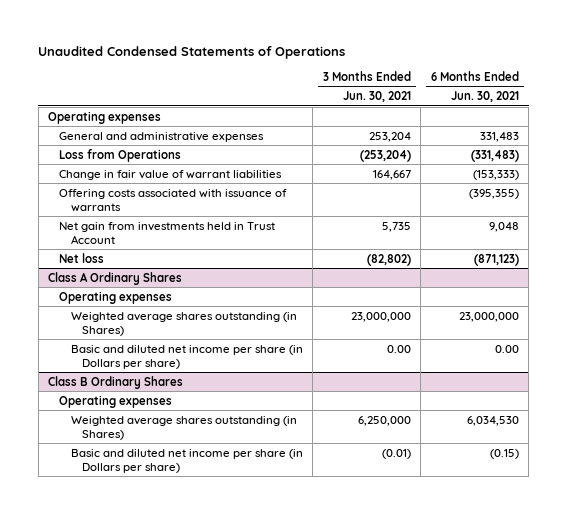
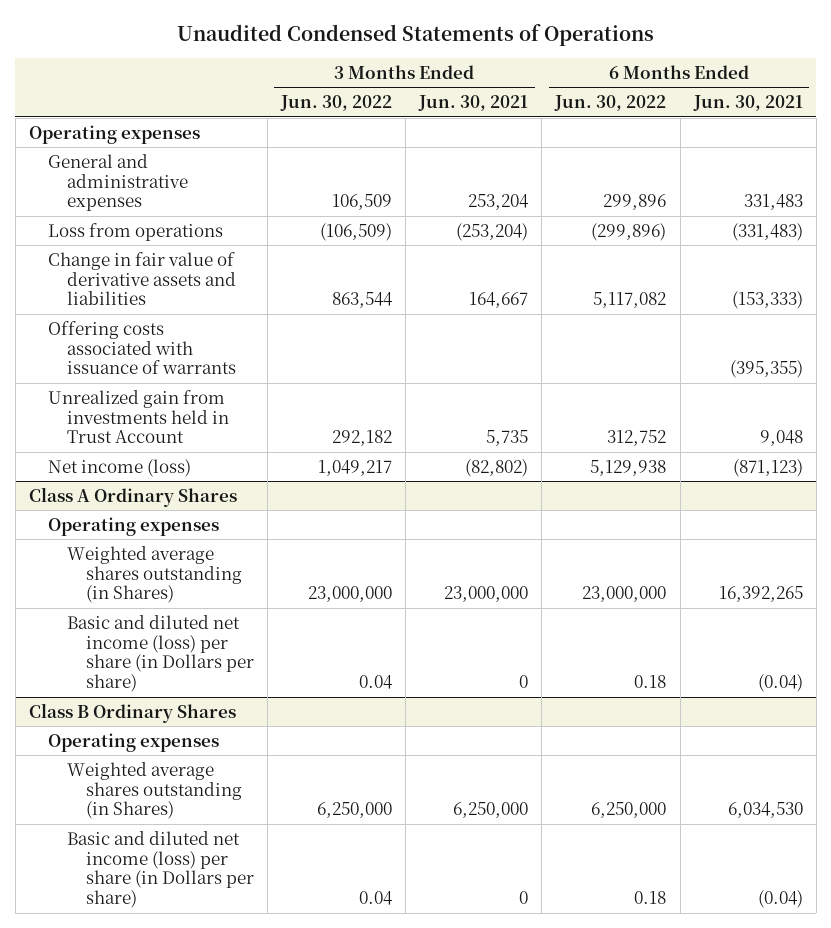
none -> [279,95,392,112] Jun. 30, 2022
none -> [554,95,667,112] Jun. 30, 2022
[59,148,182,162] Loss from Operations -> [47,222,223,241] Loss from operations
[59,169,283,180] Change in fair value of warrant liabilities -> [47,251,236,306] Change in fair value of derivative assets and liabilities
[59,221,276,244] Net gain from investments held in Trust Account -> [47,389,229,444] Unrealized gain from investments held in Trust Account
[59,252,105,263] Net loss -> [47,458,191,477] Net income (loss)
[458,311,519,322] 23,000,000 -> [718,586,803,603] 16,392,265
[70,344,303,369] Basic and diluted net income per share (in Dollars per share) -> [66,614,254,693] Basic and diluted net income (loss) per share (in Dollars per share)
[386,344,411,353] 0.00 -> [519,675,529,689] 0
[494,344,519,353] 0.00 -> [757,674,803,693] (0.04)
[70,448,303,473] Basic and diluted net income per share (in Dollars per share) -> [66,830,254,909] Basic and diluted net income (loss) per share (in Dollars per share)
[381,448,411,459] (0.01) -> [519,891,529,905] 0
[489,448,519,459] (0.15) -> [757,890,803,909] (0.04)

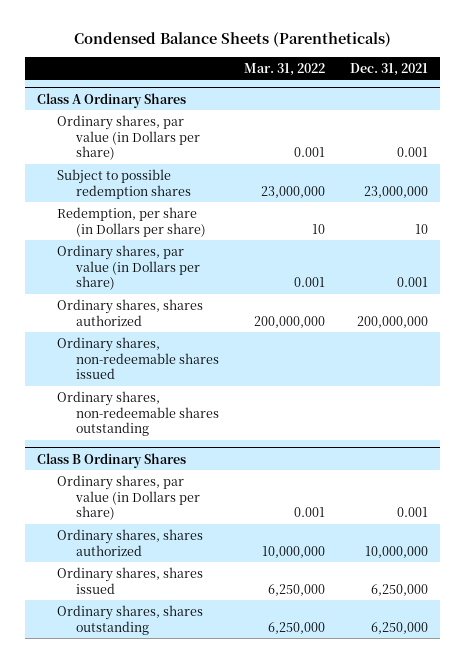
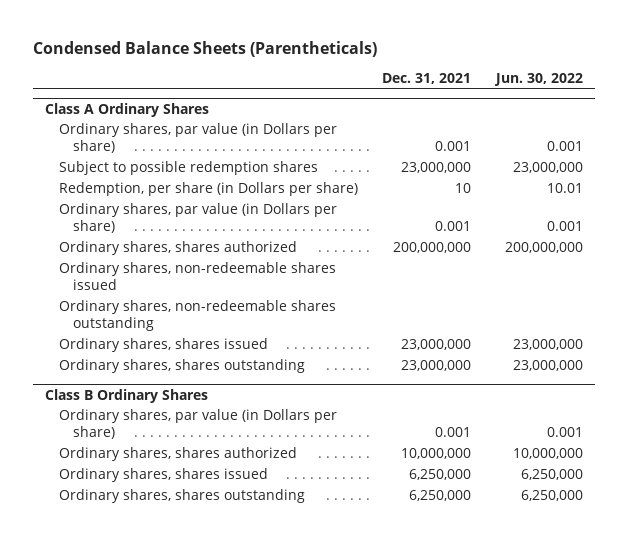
[244,62,326,76] Mar. 31, 2022 -> none
none -> [493,73,583,87] Jun. 30, 2022
none -> [59,338,269,353] Ordinary shares, shares issued
none -> [59,359,306,374] Ordinary shares, shares outstanding

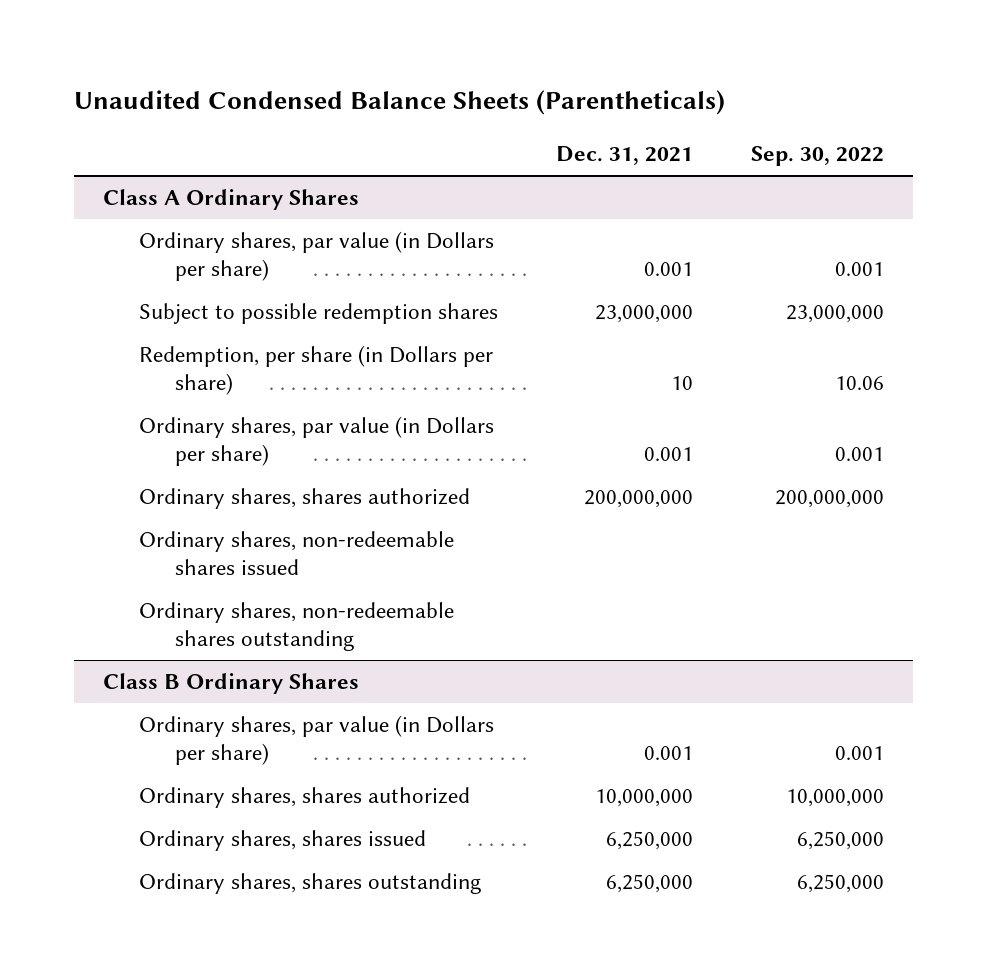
[33,41,378,58] Condensed Balance Sheets (Parentheticals) -> [73,90,725,116] Unaudited Condensed Balance Sheets (Parentheticals)
[493,73,583,87] Jun. 30, 2022 -> none
none -> [751,146,885,167] Sep. 30, 2022
[59,338,269,353] Ordinary shares, shares issued -> none
[59,359,306,374] Ordinary shares, shares outstanding -> none

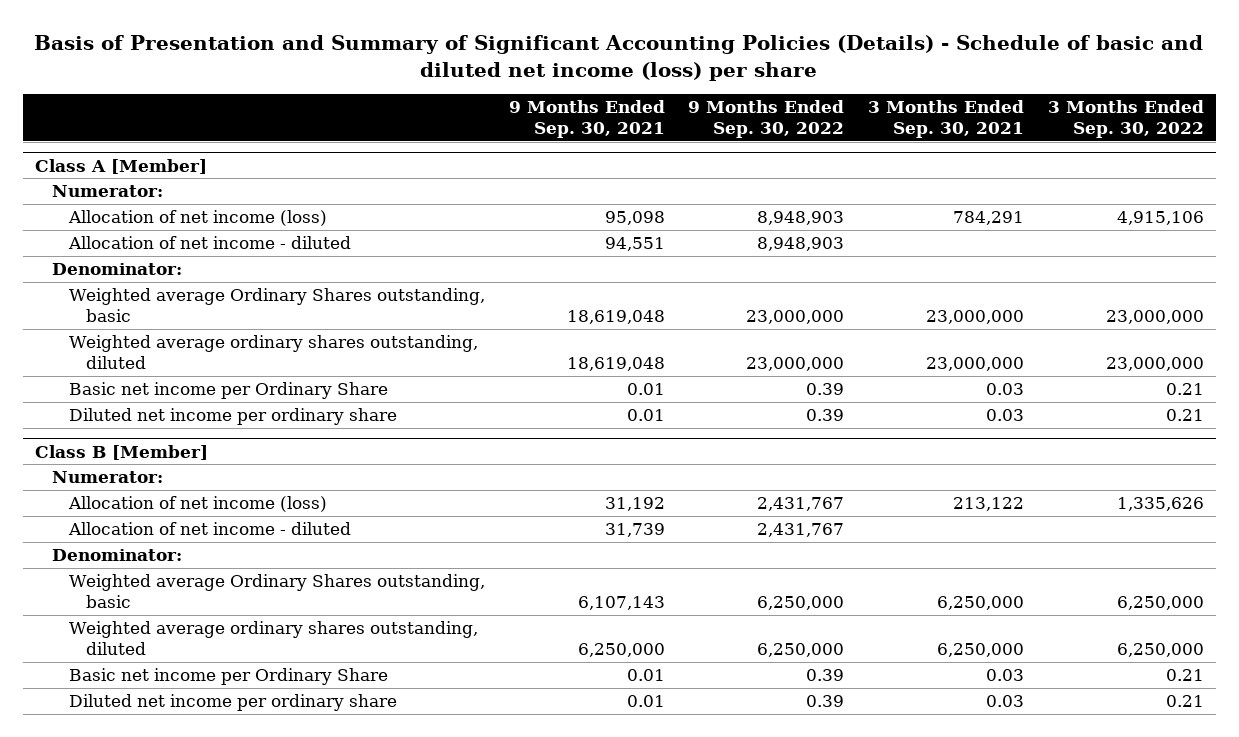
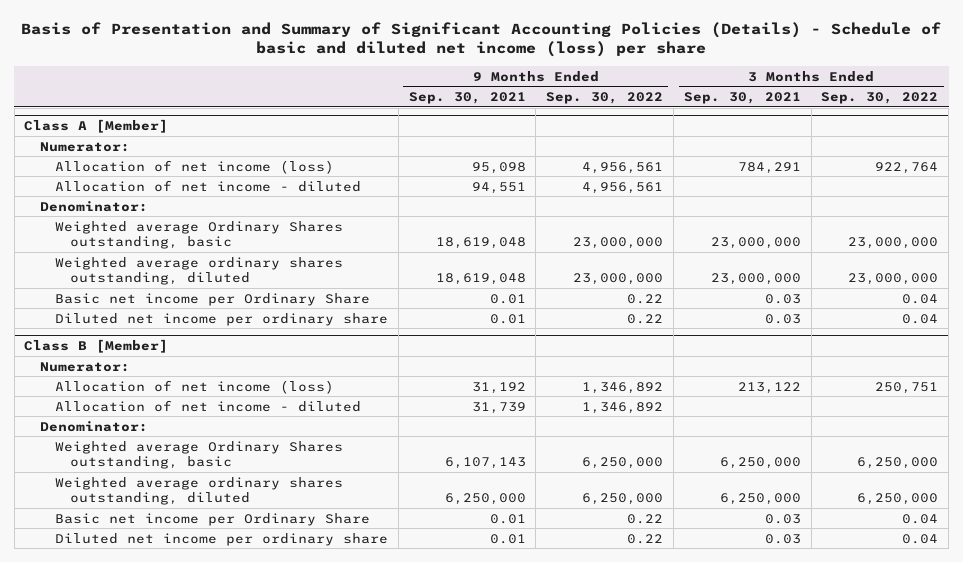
[757,211,845,226] 8,948,903 -> [582,161,664,174] 4,956,561
[1116,211,1204,226] 4,915,106 -> [875,161,939,174] 922,764
[757,237,845,252] 8,948,903 -> [582,181,664,194] 4,956,561
[806,383,845,396] 0.39 -> [627,293,664,304] 0.22
[1165,383,1204,396] 0.21 -> [902,293,939,304] 0.04
[806,409,845,422] 0.39 -> [627,313,664,324] 0.22
[1165,409,1204,422] 0.21 -> [902,313,939,324] 0.04
[757,497,845,512] 2,431,767 -> [582,381,664,394] 1,346,892
[1116,497,1204,512] 1,335,626 -> [875,381,939,394] 250,751
[757,523,845,538] 2,431,767 -> [582,401,664,414] 1,346,892
[806,669,845,682] 0.39 -> [627,513,664,524] 0.22
[1165,669,1204,682] 0.21 -> [902,513,939,524] 0.04
[806,695,845,708] 0.39 -> [627,533,664,544] 0.22
[1165,695,1204,708] 0.21 -> [902,533,939,544] 0.04

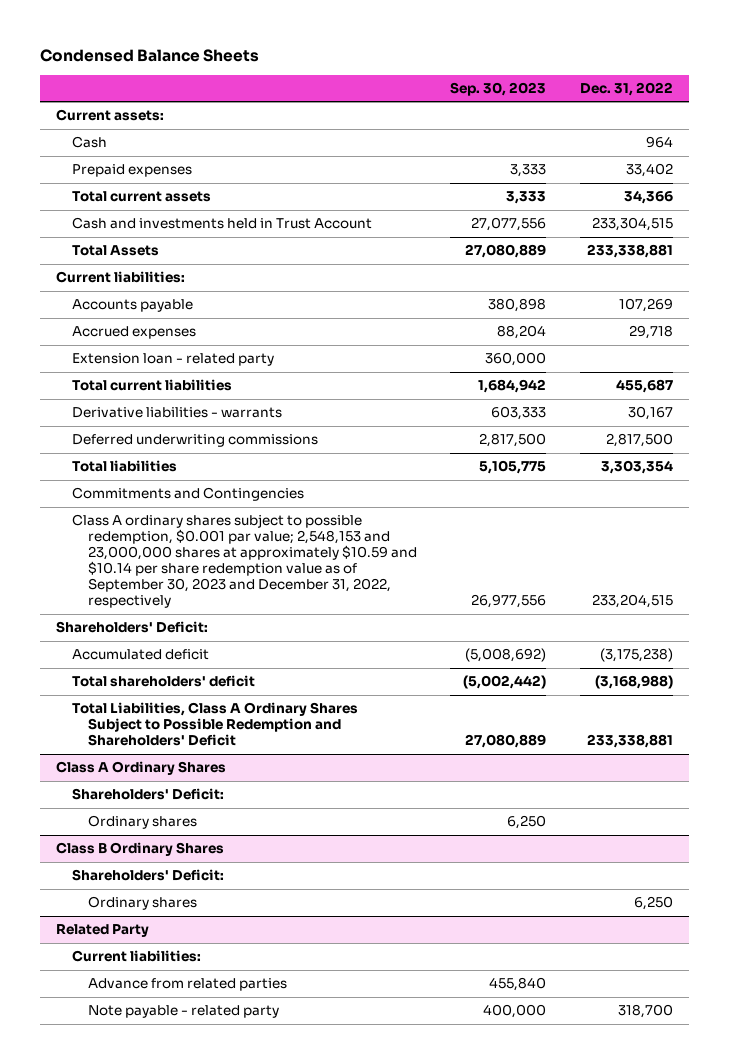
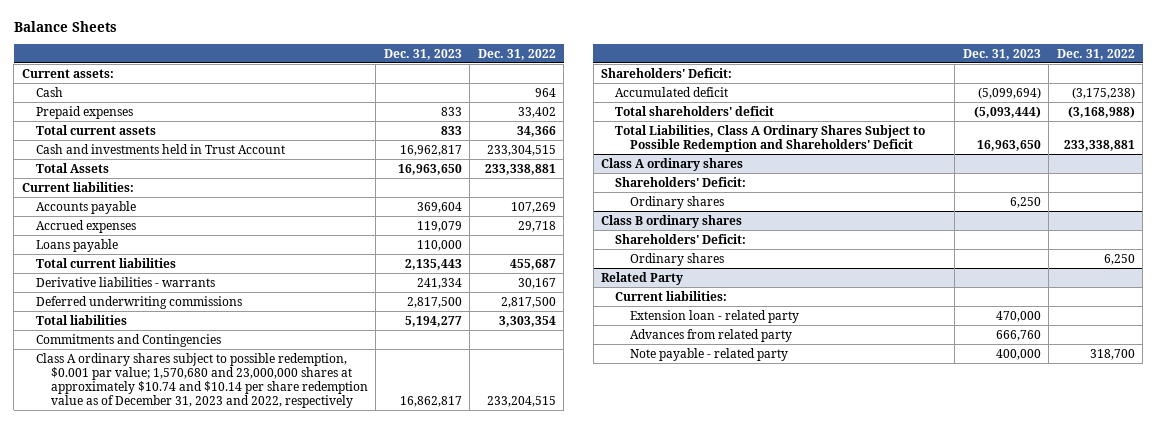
[39,49,259,63] Condensed Balance Sheets -> [13,21,117,33] Balance Sheets
[450,82,547,97] Sep. 30, 2023 -> none
none -> [383,48,462,60] Dec. 31, 2023
[72,353,275,367] Extension loan - related party -> none
none -> [36,238,119,252] Loans payable
[72,514,418,609] Class A ordinary shares subject to possible redemption, $0.001 par value; 2,548,153 and 23,000,000 shares at approximately $10.59 and $10.14 per share redemption value as of September 30, 2023 and December 31, 2022, respectively -> [36,352,368,409] Class A ordinary shares subject to possible redemption, $0.001 par value; 1,570,680 and 23,000,000 shares at approximately $10.74 and $10.14 per share redemption value as of December 31, 2023 and 2022, respectively
[56,761,227,776] Class A Ordinary Shares -> [601,157,744,171] Class A ordinary shares
[56,842,225,857] Class B Ordinary Shares -> [601,214,743,228] Class B ordinary shares
none -> [629,309,799,323] Extension loan - related party
[88,978,288,992] Advance from related parties -> [629,328,792,342] Advances from related party

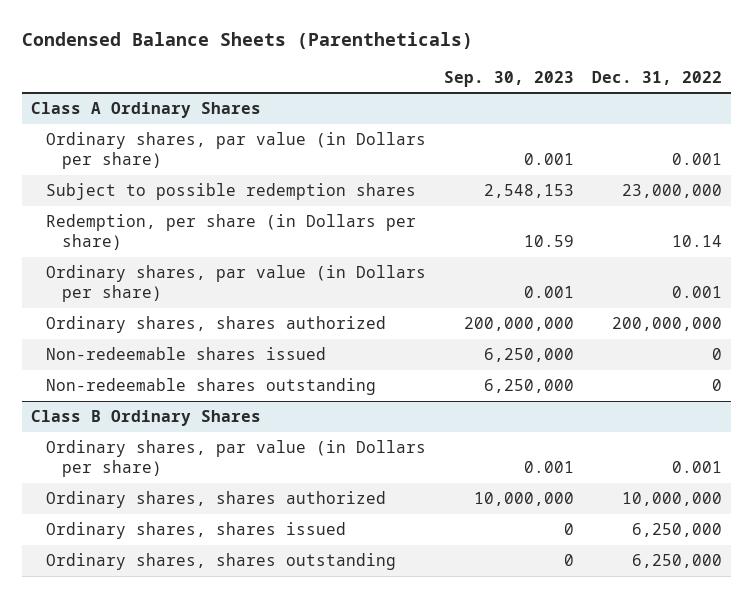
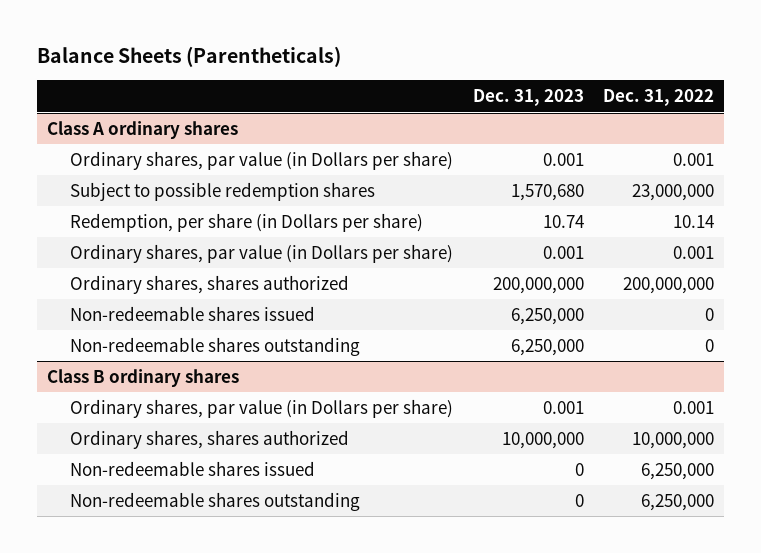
[21,32,473,50] Condensed Balance Sheets (Parentheticals) -> [36,46,341,68] Balance Sheets (Parentheticals)
[444,70,575,87] Sep. 30, 2023 -> none
none -> [472,89,584,107] Dec. 31, 2023
[30,101,261,118] Class A Ordinary Shares -> [46,120,238,139] Class A ordinary shares
[30,409,261,426] Class B Ordinary Shares -> [46,368,239,387] Class B ordinary shares
[46,521,347,539] Ordinary shares, shares issued -> [69,460,315,476] Non-redeemable shares issued
[46,552,397,570] Ordinary shares, shares outstanding -> [69,491,360,511] Non-redeemable shares outstanding

